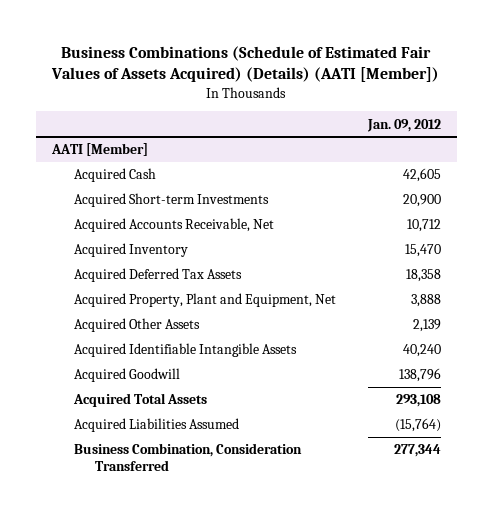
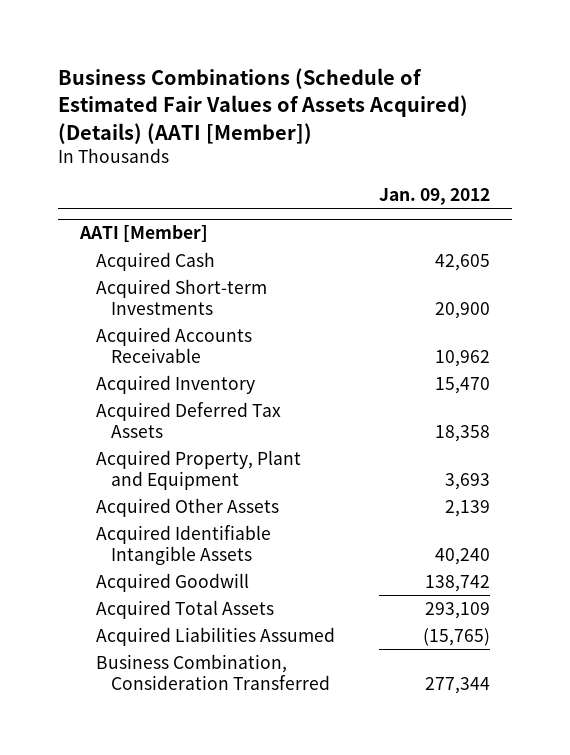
[73,218,274,233] Acquired Accounts Receivable, Net -> [95,327,252,363] Acquired Accounts Receivable
[406,219,441,233] 10,712 -> [434,349,490,367] 10,962
[73,293,336,308] Acquired Property, Plant and Equipment, Net -> [95,450,301,490] Acquired Property, Plant and Equipment
[410,294,441,308] 3,888 -> [444,472,490,490] 3,693
[398,368,441,383] 138,796 -> [424,575,490,593] 138,742
[395,394,441,408] 293,108 -> [424,602,490,620] 293,109
[394,418,441,433] (15,764) -> [422,628,490,647] (15,765)

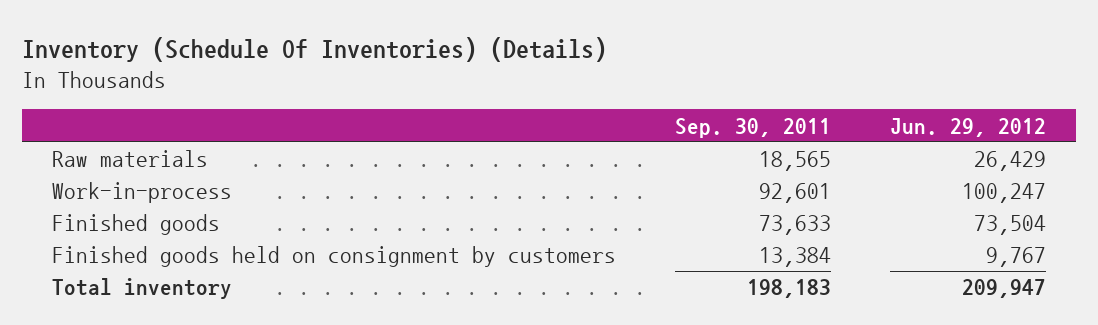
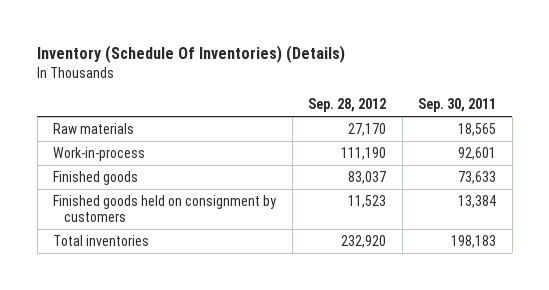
[890,117,1047,137] Jun. 29, 2012 -> none
none -> [308,97,387,112] Sep. 28, 2012
[52,278,233,300] Total inventory -> [53,235,150,247] Total inventories

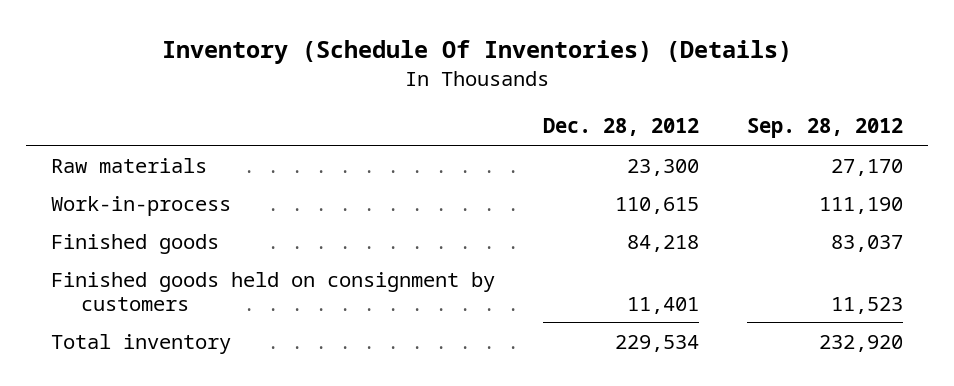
[418,97,497,112] Sep. 30, 2011 -> none
none -> [543,118,700,137] Dec. 28, 2012
[53,235,150,247] Total inventories -> [50,333,231,354] Total inventory

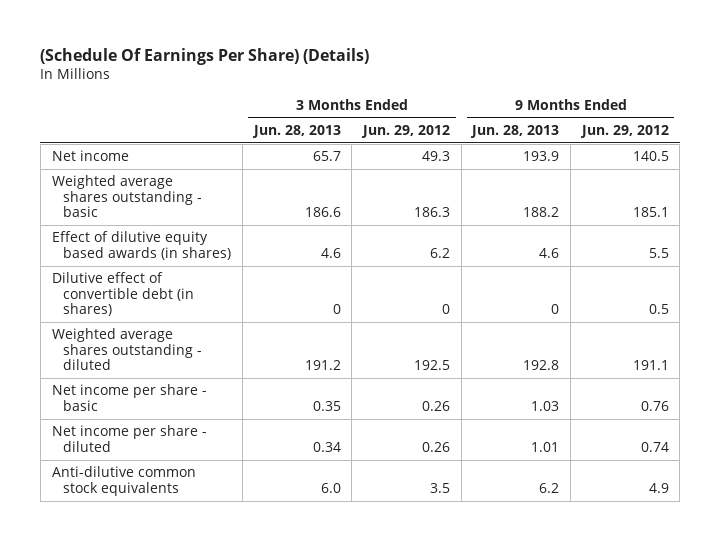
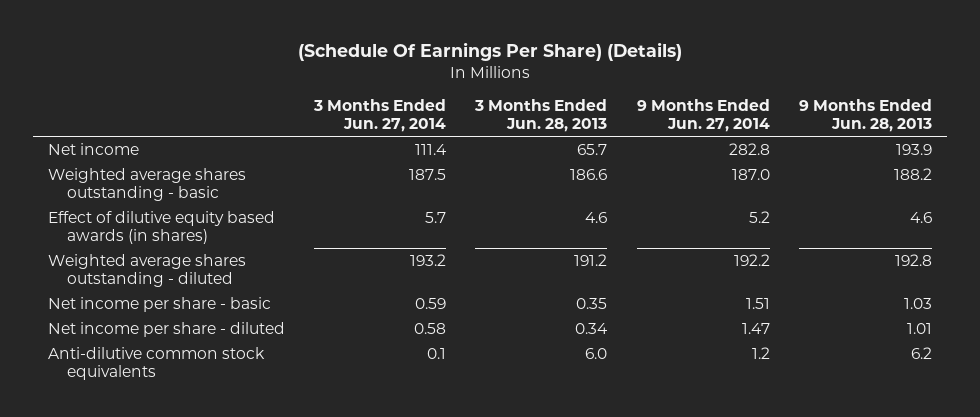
[360,125,450,139] Jun. 29, 2012 -> none
[579,125,669,139] Jun. 29, 2012 -> none
none -> [313,99,447,133] 3 Months Ended Jun. 27, 2014
none -> [636,99,770,133] 9 Months Ended Jun. 27, 2014
[51,272,195,317] Dilutive effect of convertible debt (in shares) -> none

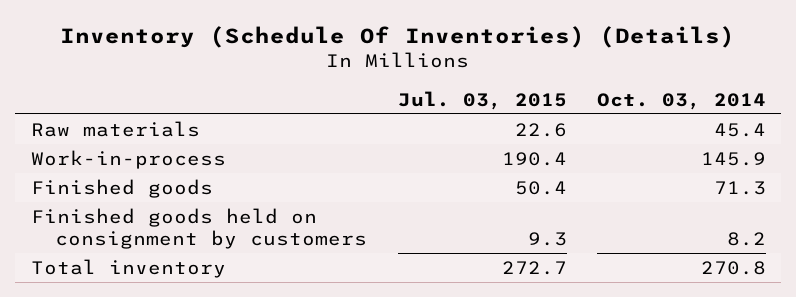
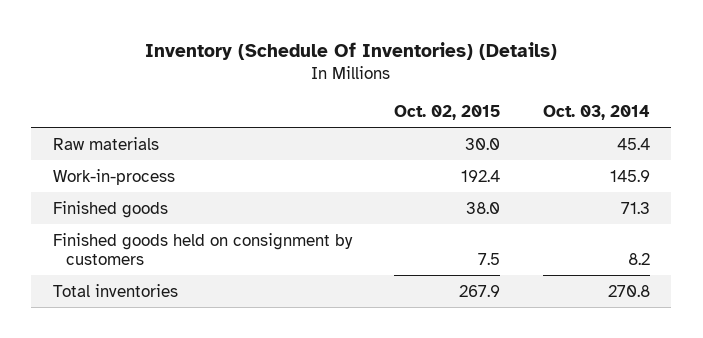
[397,90,567,110] Jul. 03, 2015 -> none
none -> [394,104,501,120] Oct. 02, 2015
[30,258,226,278] Total inventory -> [52,283,178,297] Total inventories

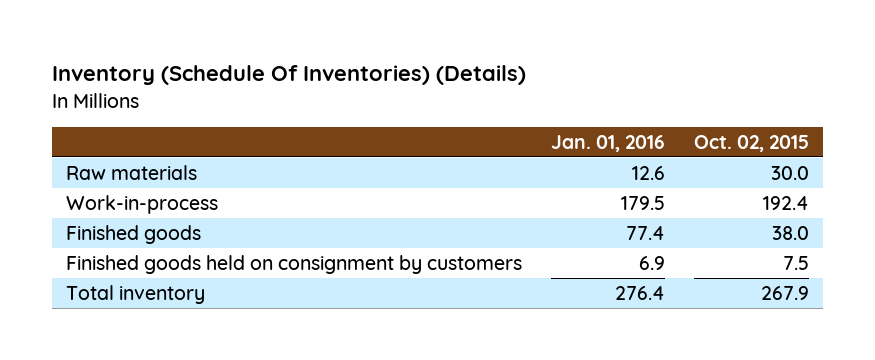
[543,104,651,120] Oct. 03, 2014 -> none
none -> [550,134,665,152] Jan. 01, 2016
[52,283,178,297] Total inventories -> [65,284,205,304] Total inventory

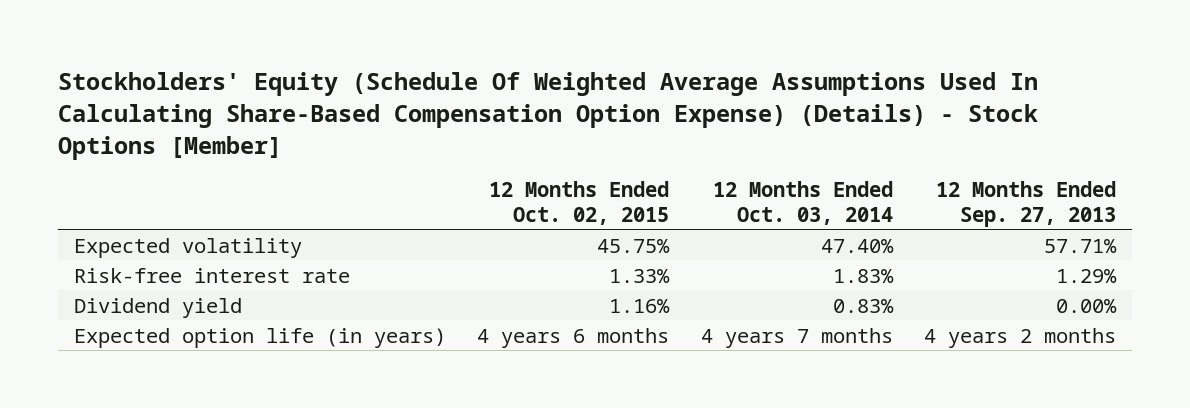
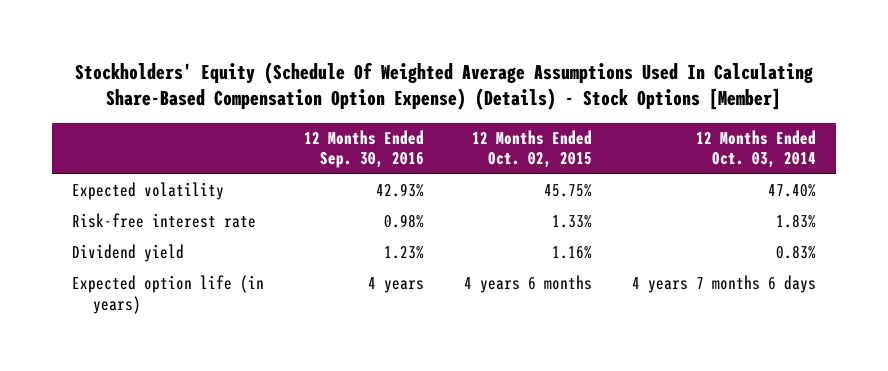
[936,180,1117,227] 12 Months Ended Sep. 27, 2013 -> none
none -> [303,130,424,169] 12 Months Ended Sep. 30, 2016
[700,327,893,348] 4 years 7 months -> [631,275,816,294] 4 years 7 months 6 days

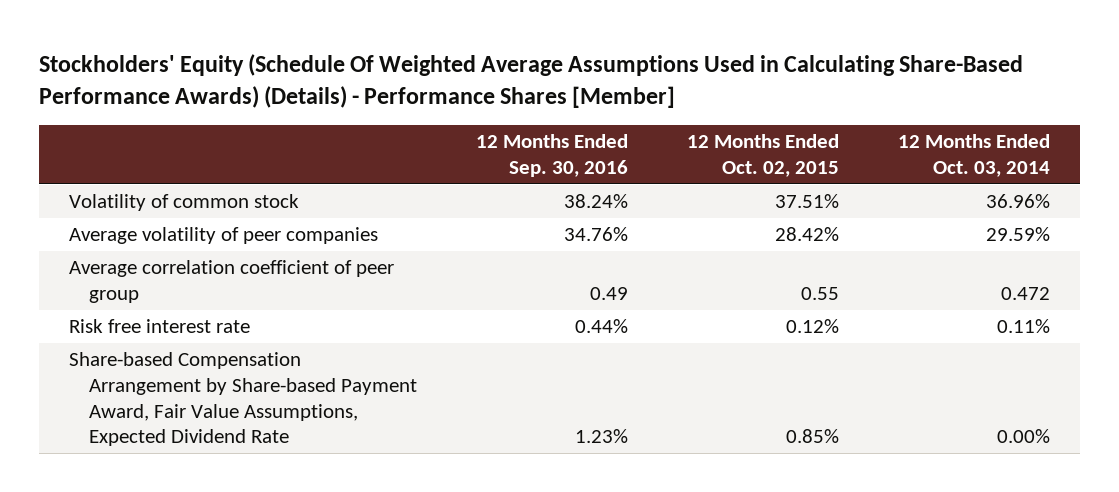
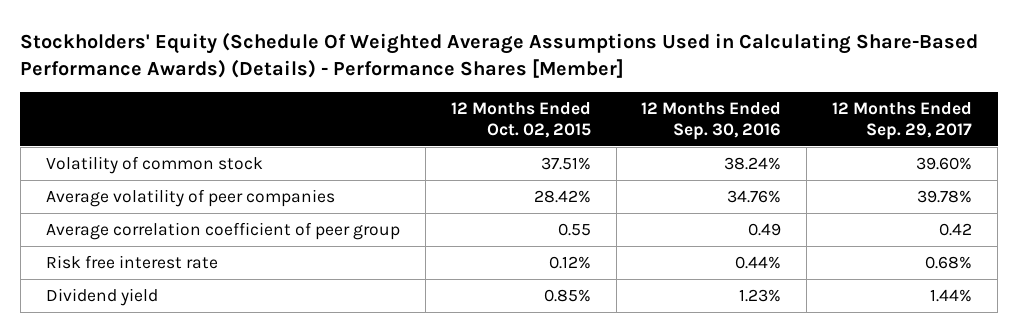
[898,134,1051,177] 12 Months Ended Oct. 03, 2014 -> none
none -> [832,102,973,141] 12 Months Ended Sep. 29, 2017
[68,352,417,447] Share-based Compensation Arrangement by Share-based Payment Award, Fair Value Assumptions, Expected Dividend Rate -> [45,287,158,306] Dividend yield

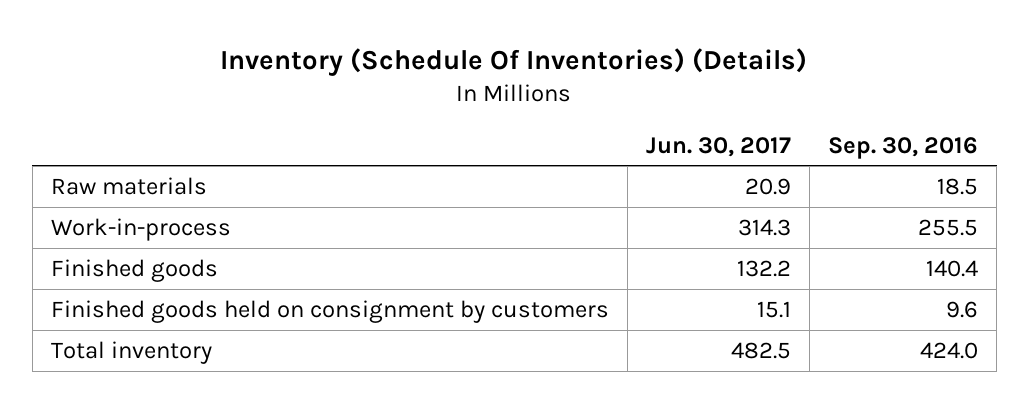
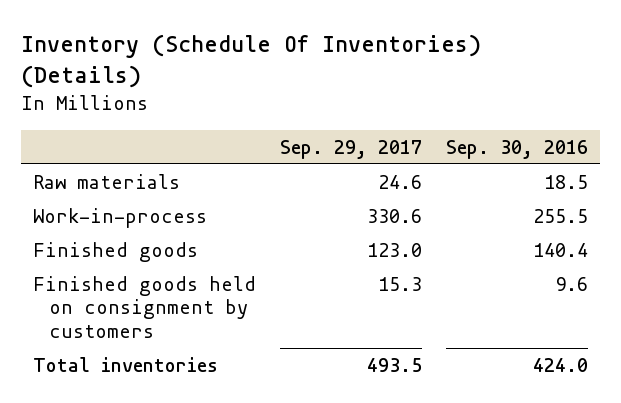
[645,136,791,157] Jun. 30, 2017 -> none
none -> [279,139,422,159] Sep. 29, 2017
[50,340,212,364] Total inventory -> [33,356,219,372] Total inventories

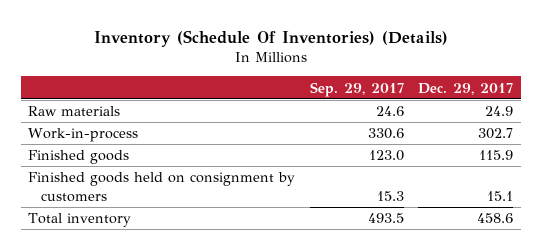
[445,139,588,159] Sep. 30, 2016 -> none
none -> [418,82,514,95] Dec. 29, 2017
[33,356,219,372] Total inventories -> [28,213,132,228] Total inventory

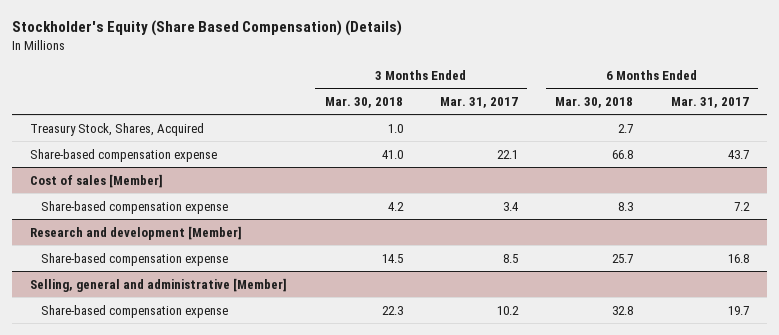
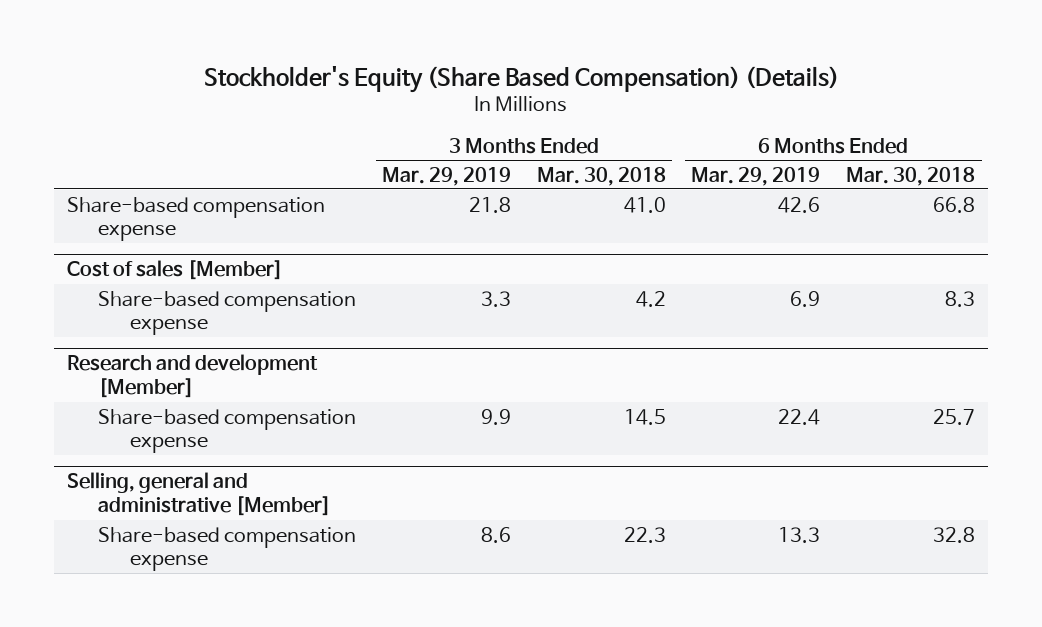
[439,96,518,108] Mar. 31, 2017 -> none
[670,96,749,108] Mar. 31, 2017 -> none
none -> [382,166,512,186] Mar. 29, 2019
none -> [691,166,821,186] Mar. 29, 2019
[30,122,205,136] Treasury Stock, Shares, Acquired -> none

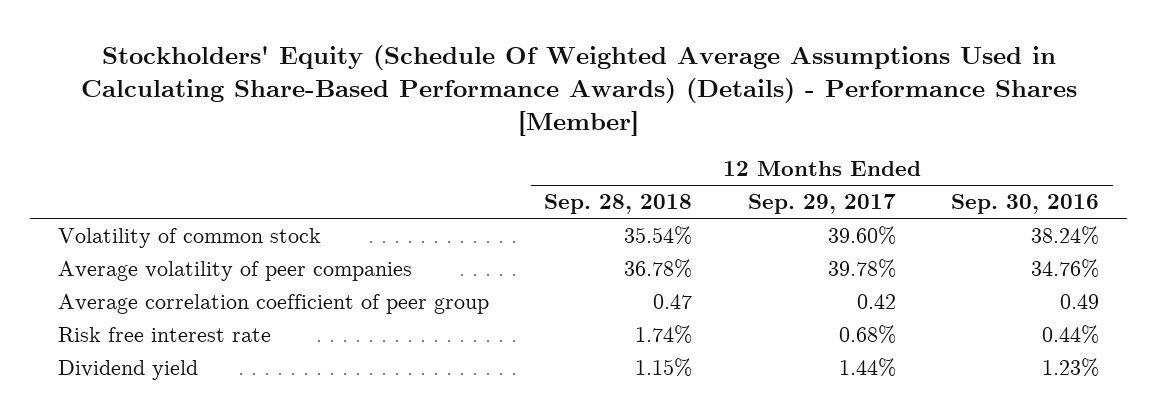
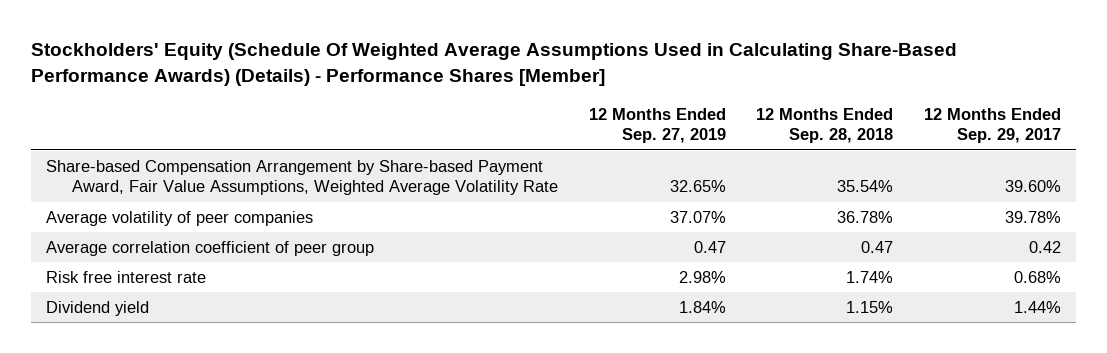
[951,194,1100,215] Sep. 30, 2016 -> none
none -> [588,107,726,144] 12 Months Ended Sep. 27, 2019
[58,228,322,249] Volatility of common stock -> [45,159,559,196] Share-based Compensation Arrangement by Share-based Payment Award, Fair Value Assumptions, Weighted Average Volatility Rate

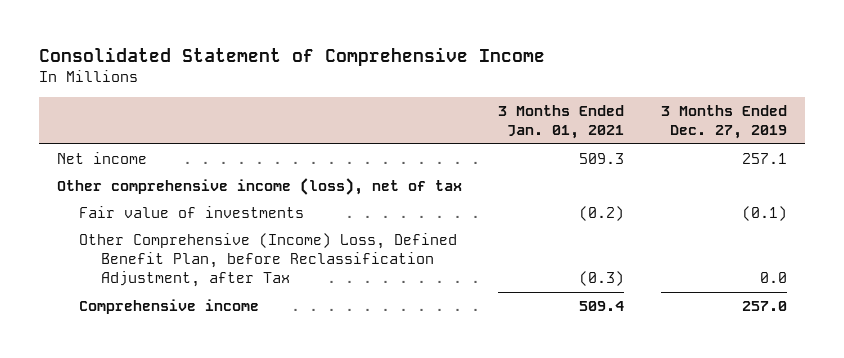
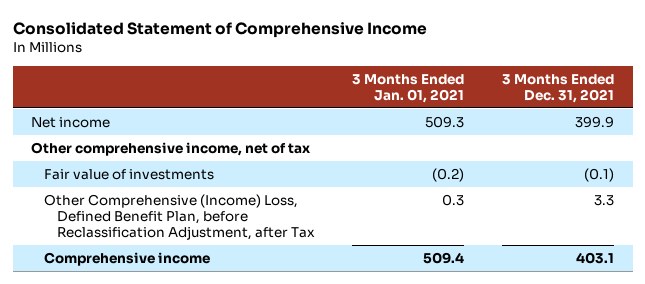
[660,105,787,140] 3 Months Ended Dec. 27, 2019 -> none
none -> [501,73,614,103] 3 Months Ended Dec. 31, 2021
[56,177,462,195] Other comprehensive income (loss), net of tax -> [31,142,311,157] Other comprehensive income, net of tax
[579,271,625,287] (0.3) -> [442,194,465,207] 0.3

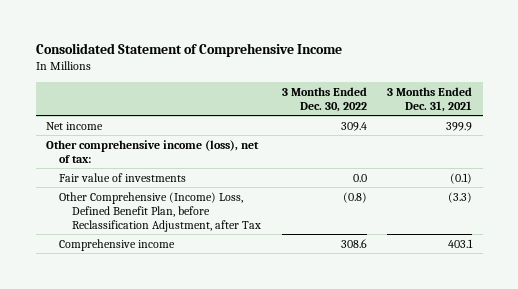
[352,73,465,103] 3 Months Ended Jan. 01, 2021 -> none
none -> [281,86,367,112] 3 Months Ended Dec. 30, 2022
[31,142,311,157] Other comprehensive income, net of tax -> [45,139,259,163] Other comprehensive income (loss), net of tax:
[593,195,614,207] 3.3 -> [448,191,473,203] (3.3)

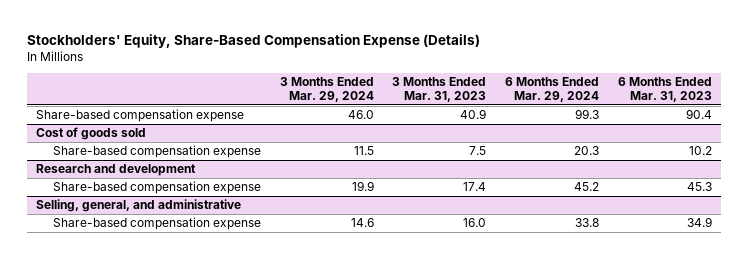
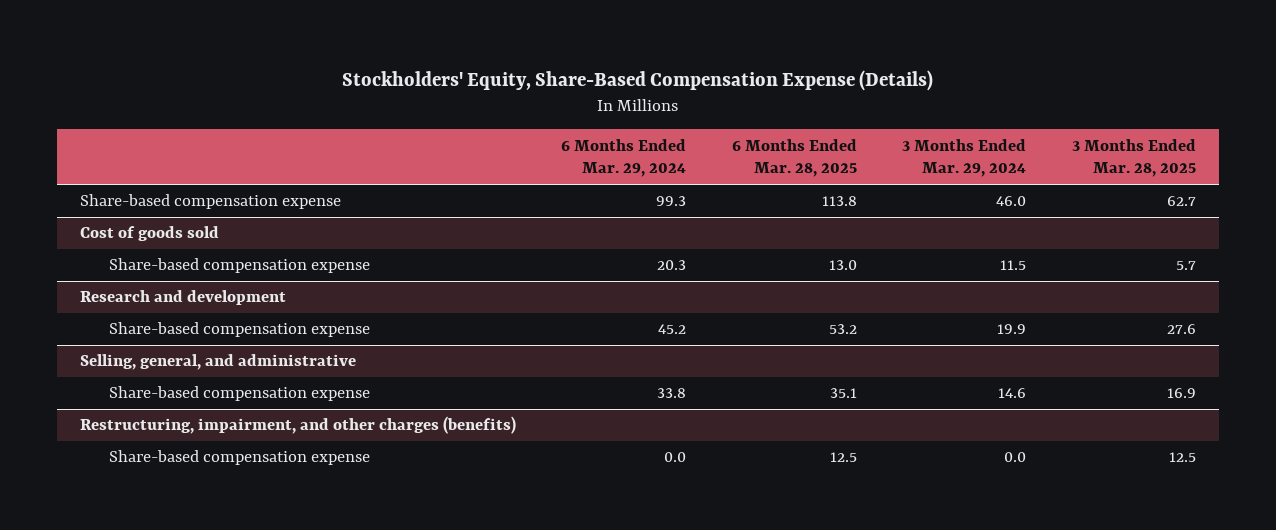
[392,76,487,103] 3 Months Ended Mar. 31, 2023 -> none
[617,76,712,103] 6 Months Ended Mar. 31, 2023 -> none
none -> [731,138,857,178] 6 Months Ended Mar. 28, 2025
none -> [1072,138,1197,178] 3 Months Ended Mar. 28, 2025
none -> [79,416,516,435] Restructuring, impairment, and other charges (benefits)
none -> [108,450,370,466] Share-based compensation expense

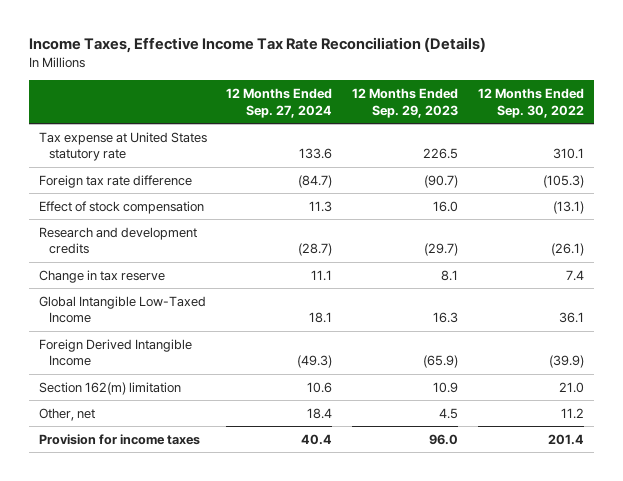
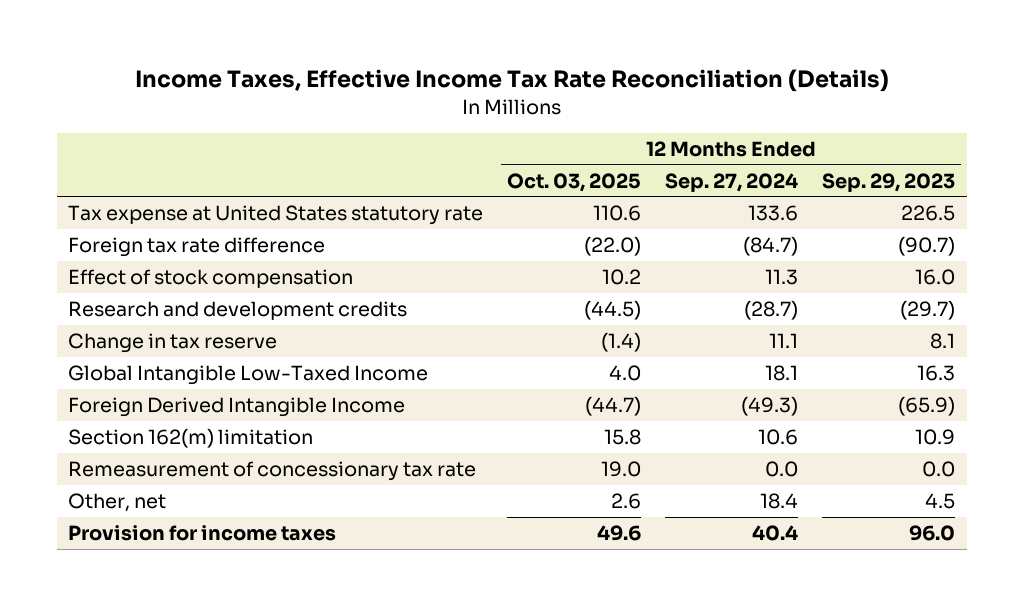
[477,88,584,118] 12 Months Ended Sep. 30, 2022 -> none
none -> [507,172,642,192] Oct. 03, 2025
none -> [68,460,477,481] Remeasurement of concessionary tax rate

